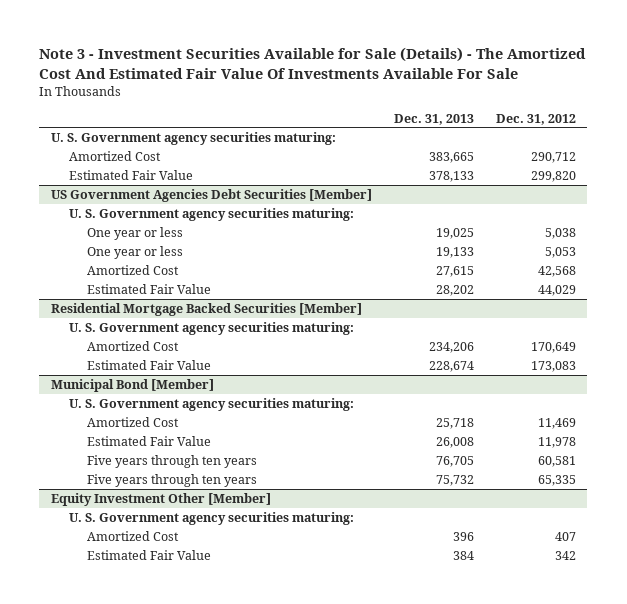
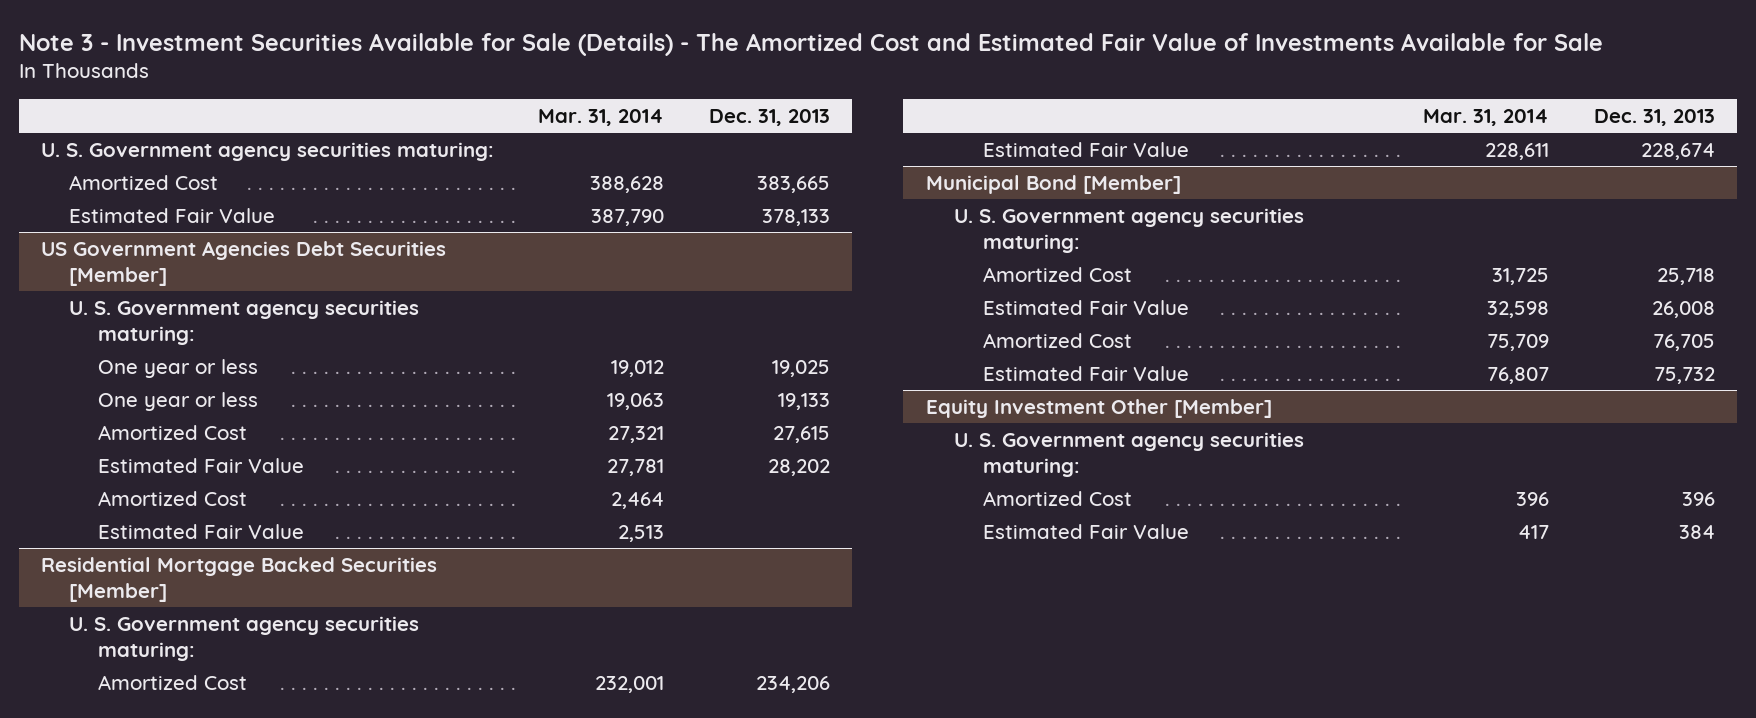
[39,47,587,79] Note 3 - Investment Securities Available for Sale (Details) - The Amortized Cost And Estimated Fair Value Of Investments Available For Sale -> [18,32,1603,56] Note 3 - Investment Securities Available for Sale (Details) - The Amortized Cost and Estimated Fair Value of Investments Available for Sale
[496,113,577,125] Dec. 31, 2012 -> none
none -> [538,108,665,126] Mar. 31, 2014
none -> [97,491,247,507] Amortized Cost
none -> [97,524,304,540] Estimated Fair Value
[86,454,257,468] Five years through ten years -> [982,333,1132,349] Amortized Cost
[86,473,257,487] Five years through ten years -> [982,366,1189,382] Estimated Fair Value

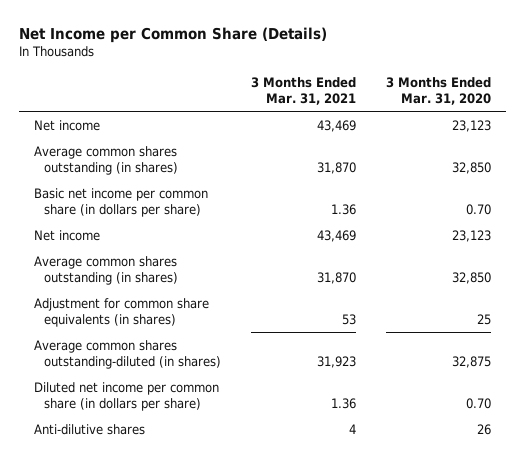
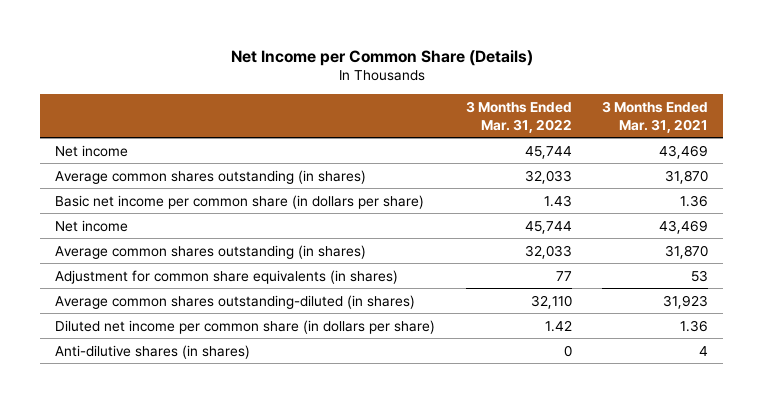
[386,76,492,105] 3 Months Ended Mar. 31, 2020 -> none
none -> [465,101,572,133] 3 Months Ended Mar. 31, 2022
[34,423,146,435] Anti-dilutive shares -> [55,344,251,359] Anti-dilutive shares (in shares)

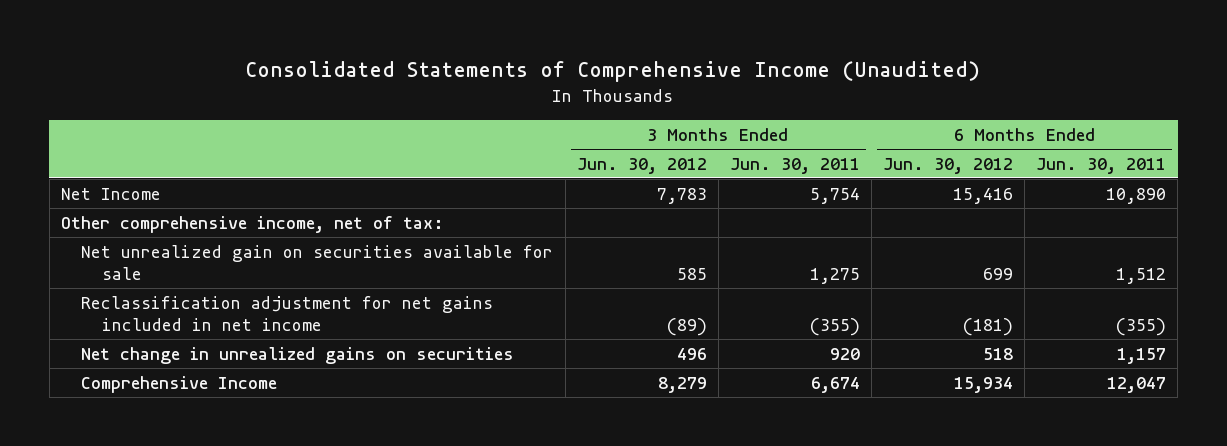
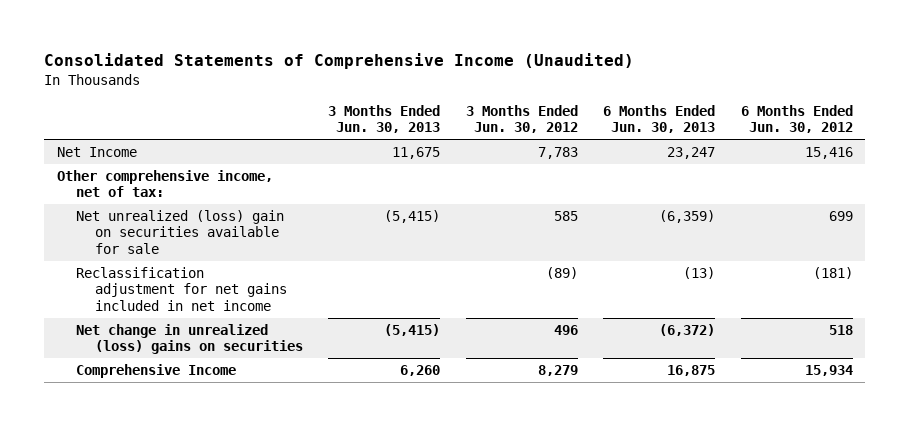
[729,157,860,174] Jun. 30, 2011 -> none
[1036,157,1167,174] Jun. 30, 2011 -> none
none -> [328,104,441,134] 3 Months Ended Jun. 30, 2013
none -> [603,104,716,134] 6 Months Ended Jun. 30, 2013
[81,244,554,280] Net unrealized gain on securities available for sale -> [75,209,284,254] Net unrealized (loss) gain on securities available for sale
[81,346,515,364] Net change in unrealized gains on securities -> [75,323,303,355] Net change in unrealized (loss) gains on securities

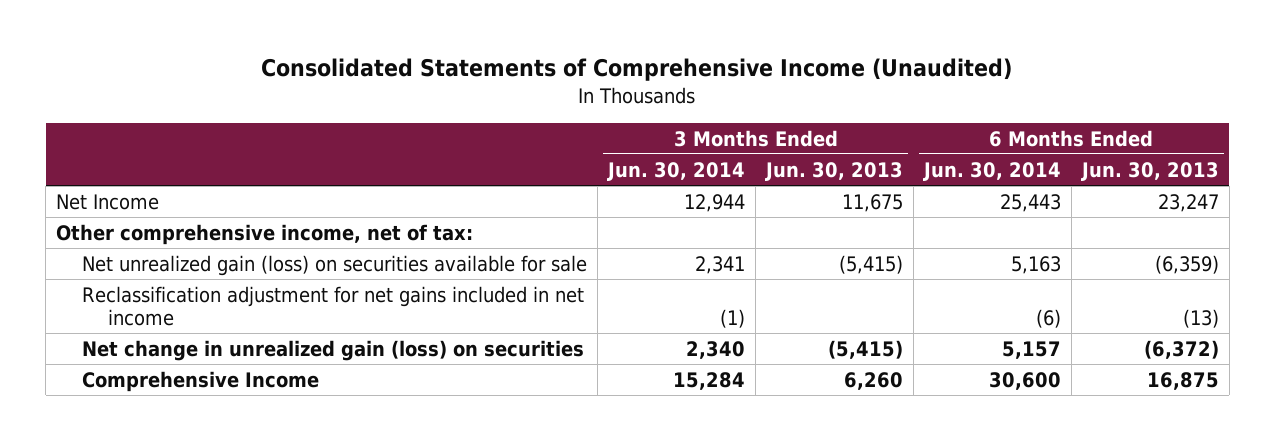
[465,104,578,134] 3 Months Ended Jun. 30, 2012 -> none
[740,104,853,134] 6 Months Ended Jun. 30, 2012 -> none
none -> [607,161,746,181] Jun. 30, 2014
none -> [922,161,1061,181] Jun. 30, 2014
[75,209,284,254] Net unrealized (loss) gain on securities available for sale -> [82,254,588,276] Net unrealized gain (loss) on securities available for sale
[75,323,303,355] Net change in unrealized (loss) gains on securities -> [82,339,585,361] Net change in unrealized gain (loss) on securities

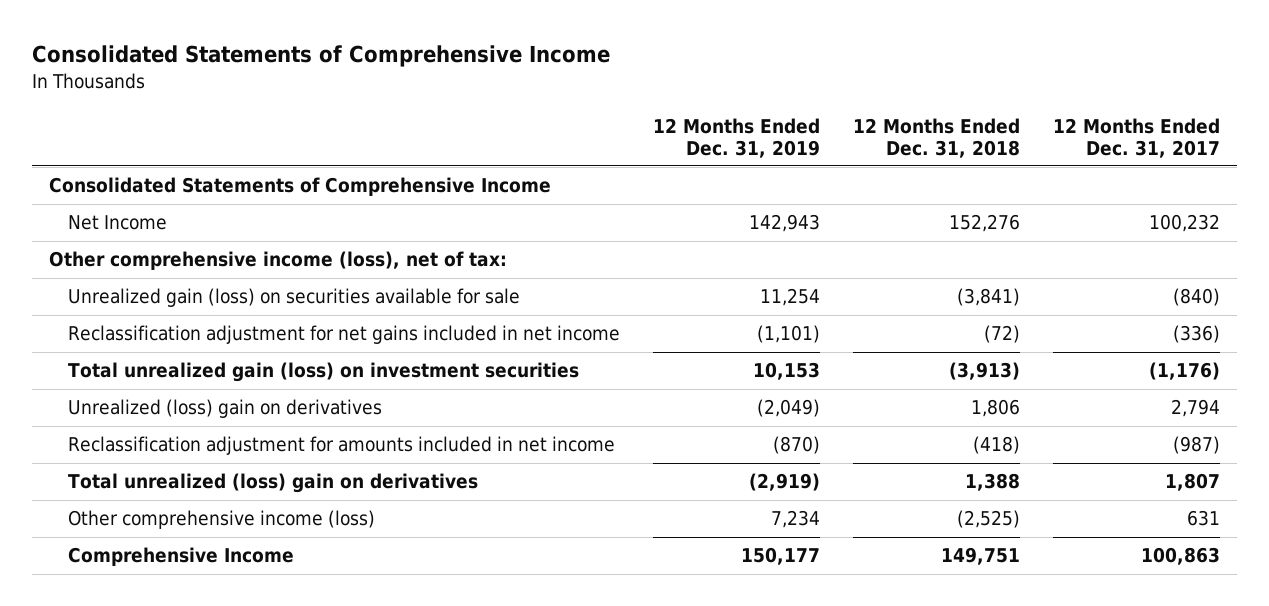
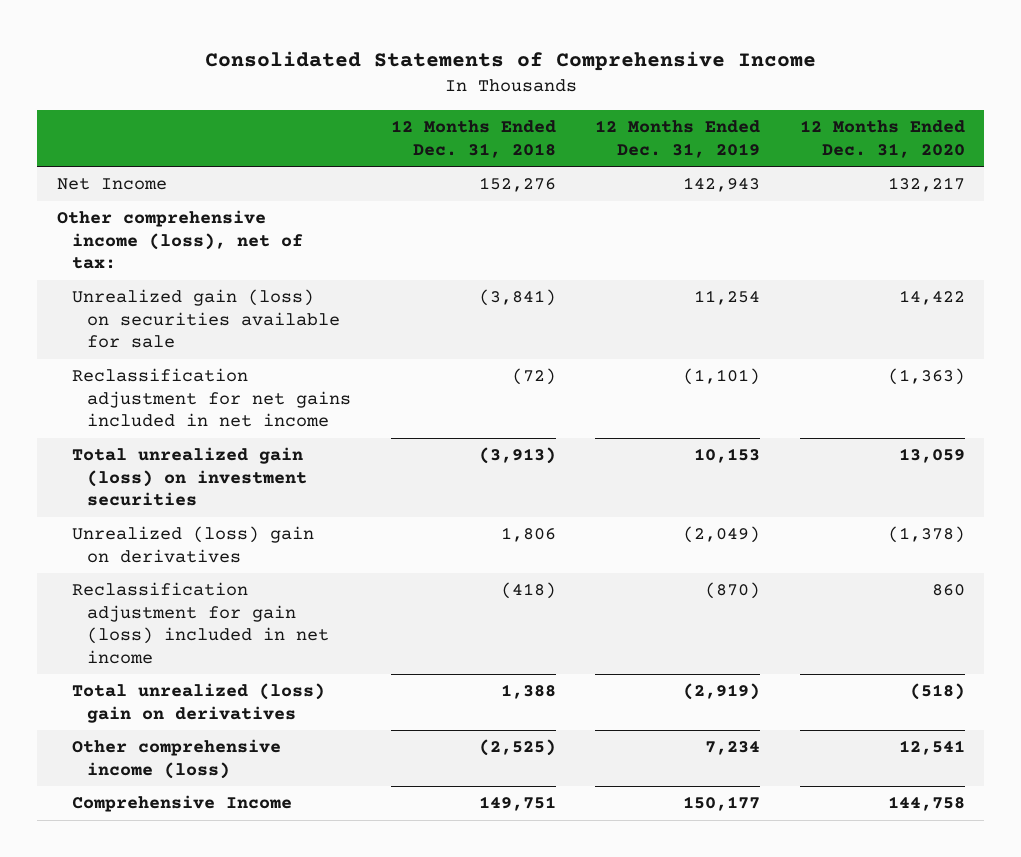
[1052,117,1220,158] 12 Months Ended Dec. 31, 2017 -> none
none -> [799,120,965,158] 12 Months Ended Dec. 31, 2020
[49,177,552,197] Consolidated Statements of Comprehensive Income -> none
[67,436,615,456] Reclassification adjustment for amounts included in net income -> [72,582,330,664] Reclassification adjustment for gain (loss) included in net income

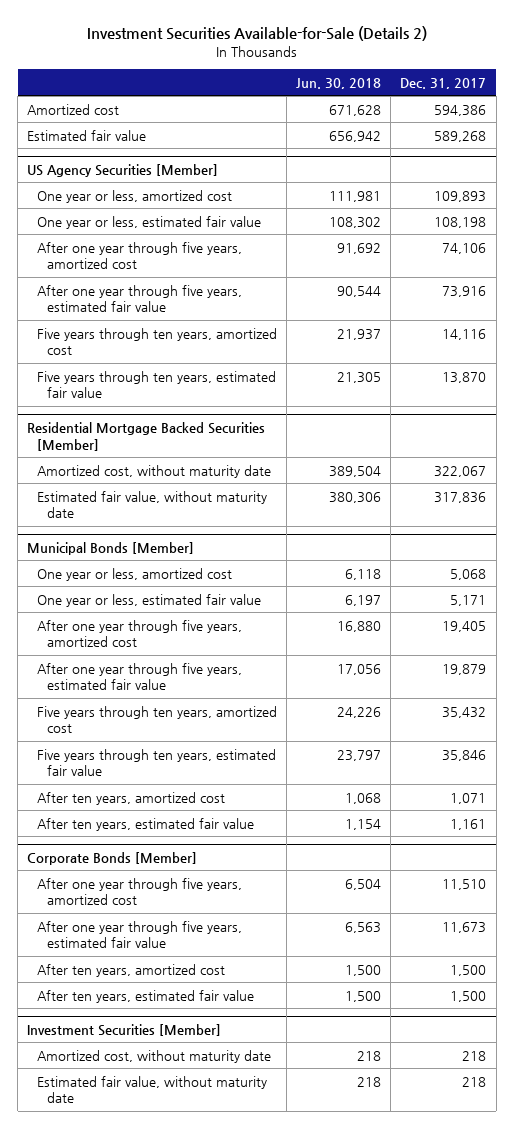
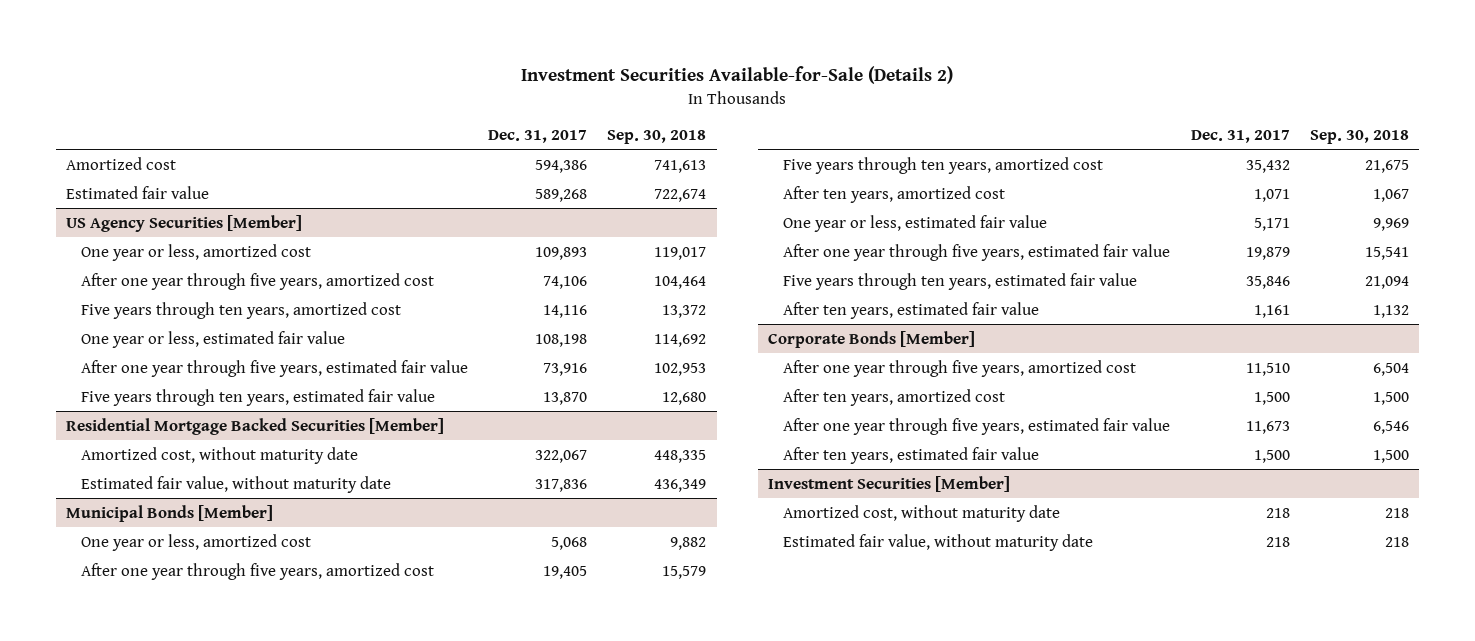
[296,77,382,89] Jun. 30, 2018 -> none
none -> [607,129,707,144] Sep. 30, 2018
[37,215,262,229] One year or less, estimated fair value -> [80,330,345,348] One year or less, estimated fair value
[37,284,243,313] After one year through five years, estimated fair value -> [80,359,468,377] After one year through five years, estimated fair value
[37,593,262,607] One year or less, estimated fair value -> [783,214,1048,232] One year or less, estimated fair value
[37,662,243,691] After one year through five years, estimated fair value -> [783,243,1171,261] After one year through five years, estimated fair value
[37,748,277,777] Five years through ten years, estimated fair value -> [783,272,1138,290] Five years through ten years, estimated fair value
[37,920,243,949] After one year through five years, estimated fair value -> [783,417,1171,435] After one year through five years, estimated fair value

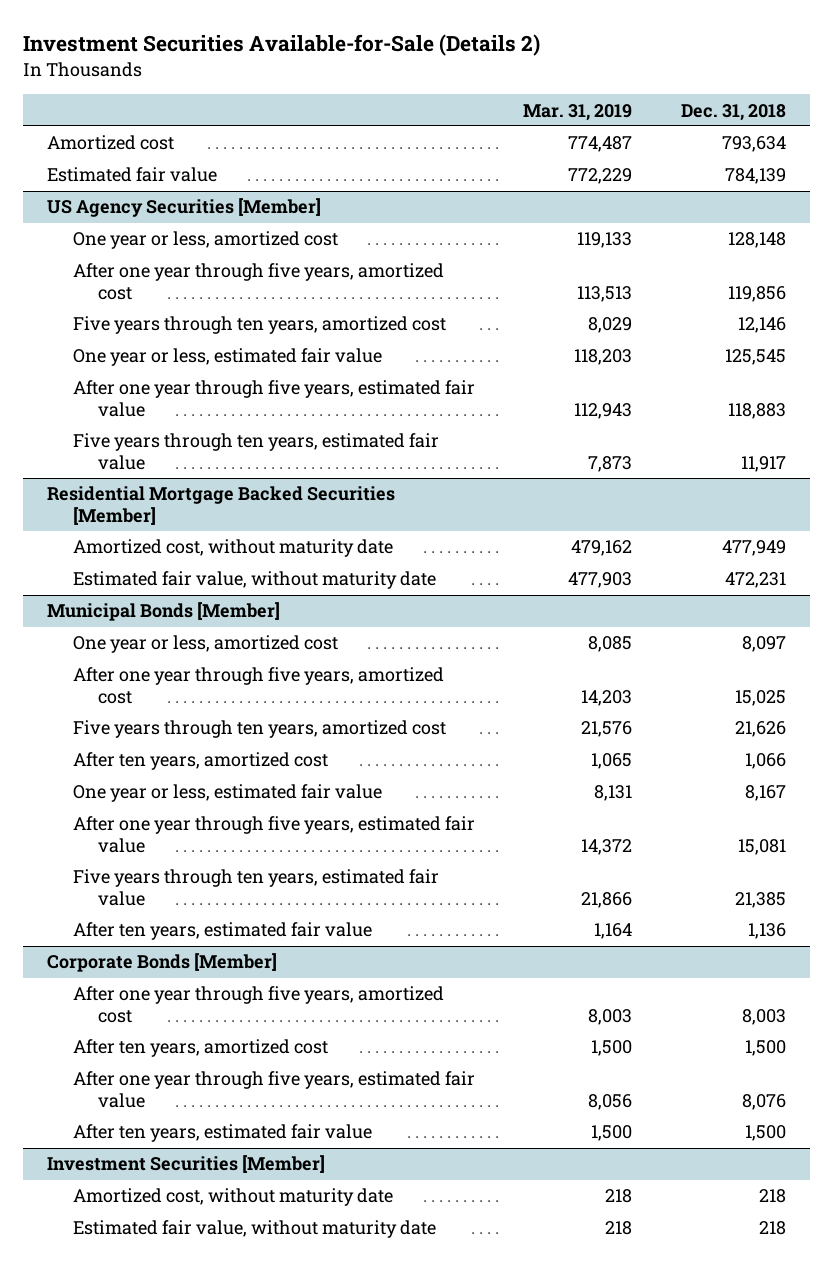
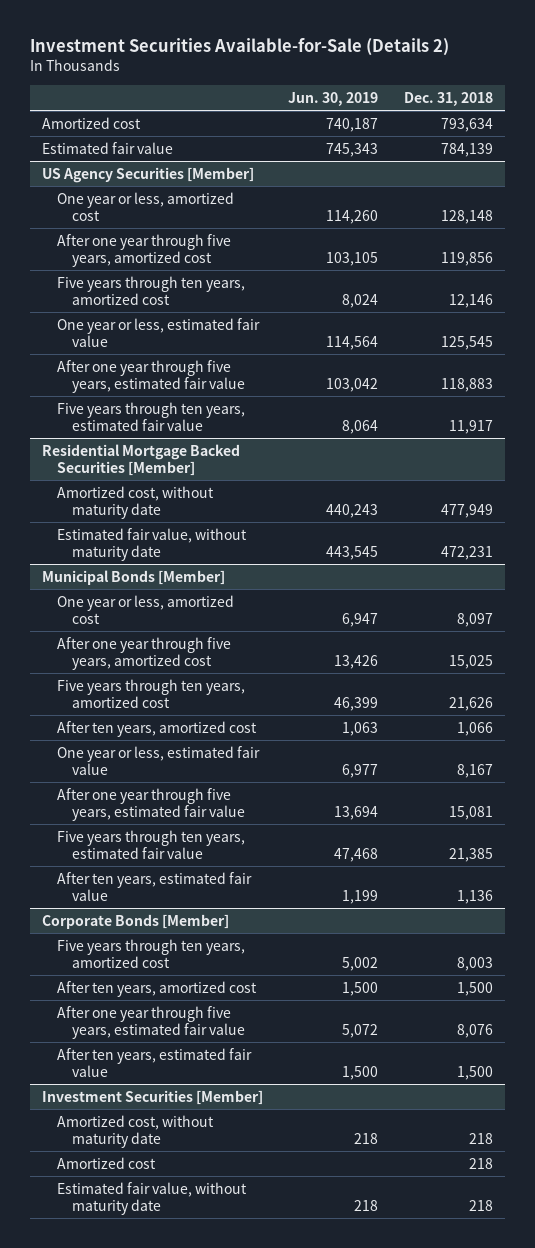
[523,103,633,121] Mar. 31, 2019 -> none
none -> [288,91,379,106] Jun. 30, 2019
[72,986,444,1023] After one year through five years, amortized cost -> [57,938,246,968] Five years through ten years, amortized cost
none -> [57,1156,157,1169] Amortized cost

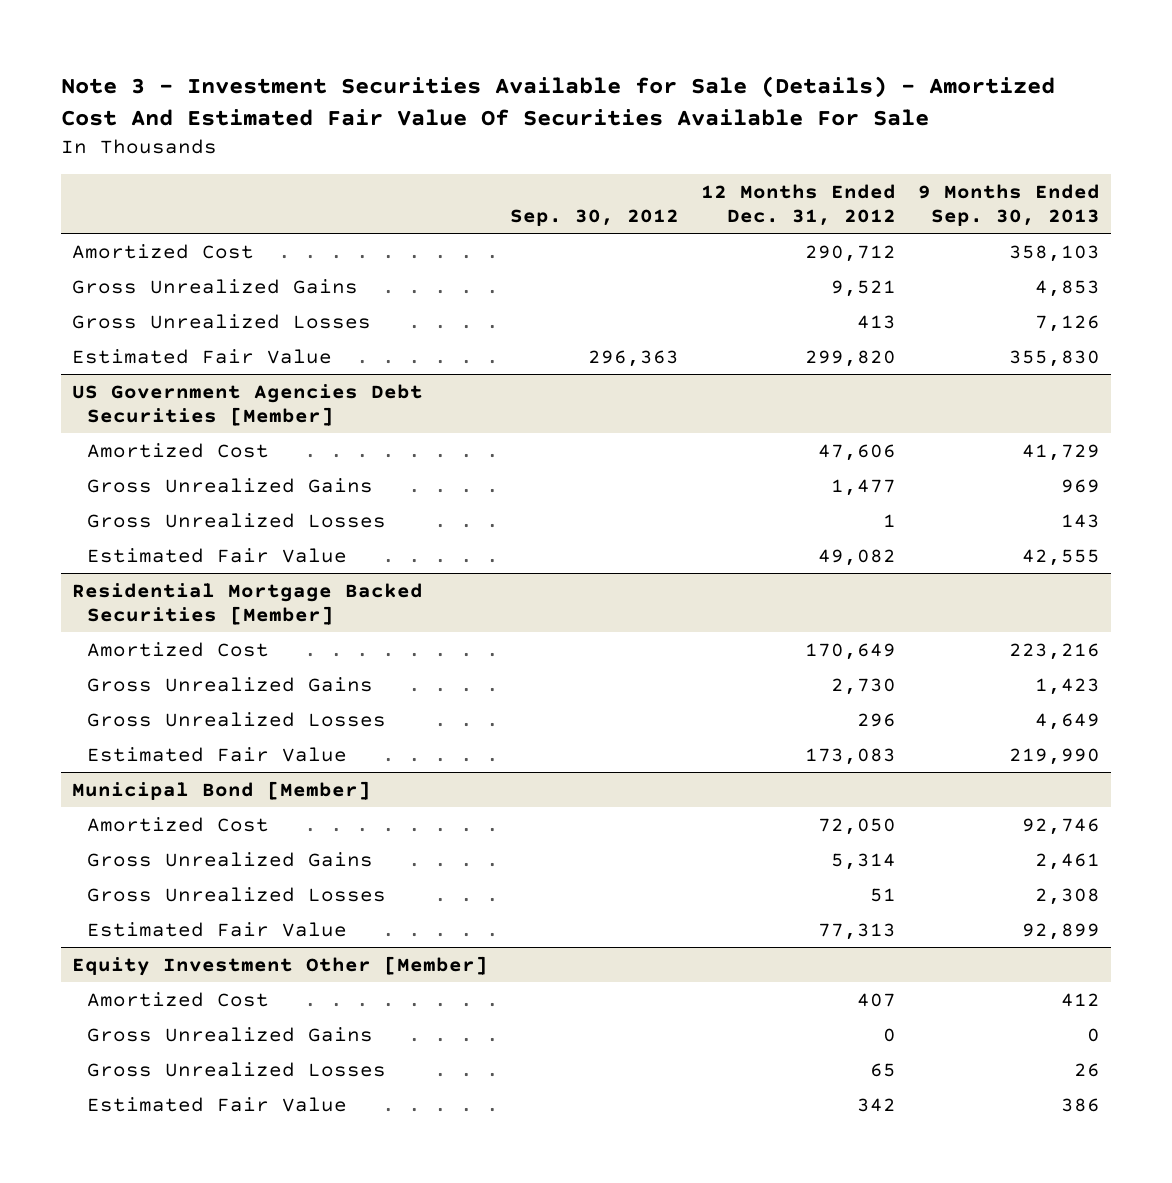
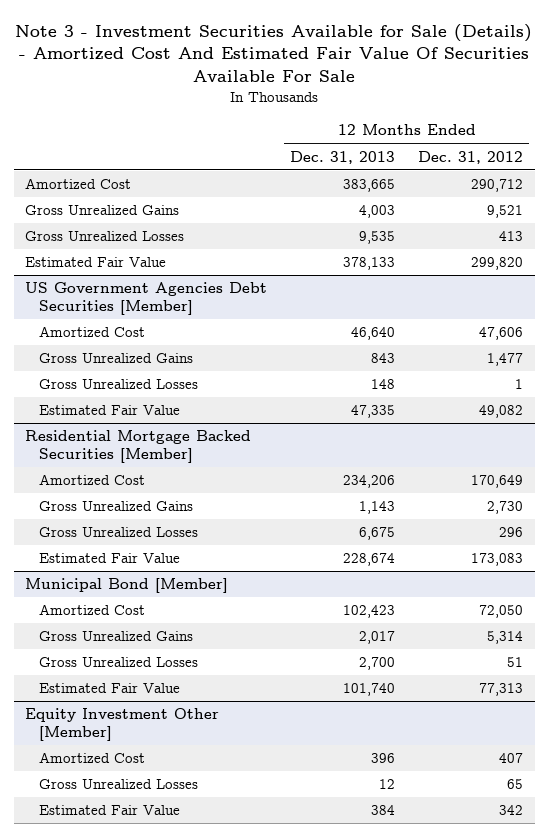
[509,208,679,226] Sep. 30, 2012 -> none
[918,183,1101,226] 9 Months Ended Sep. 30, 2013 -> none
none -> [290,150,396,164] Dec. 31, 2013
[86,1026,373,1042] Gross Unrealized Gains -> none

